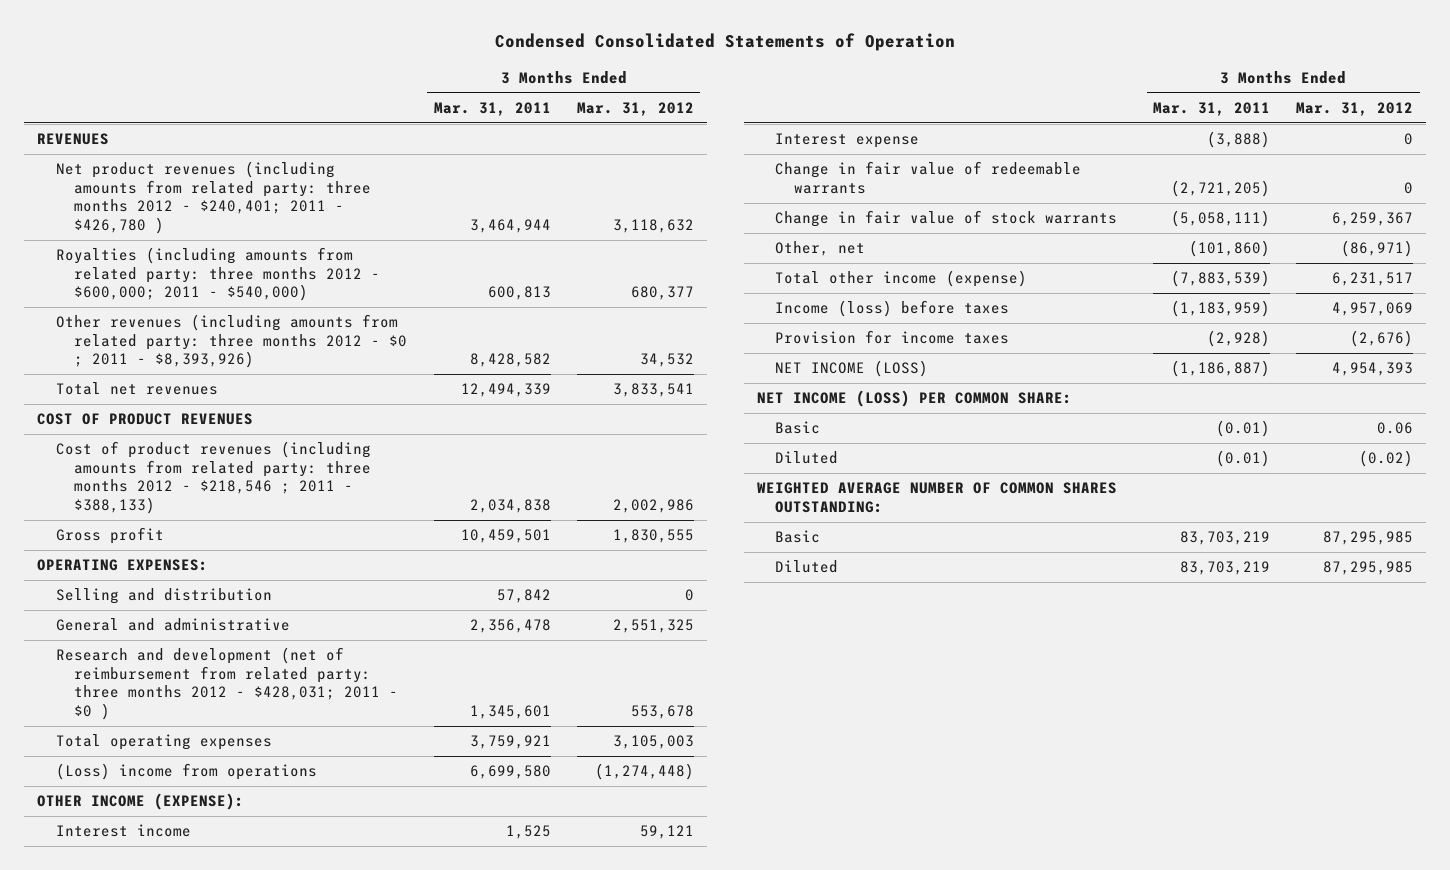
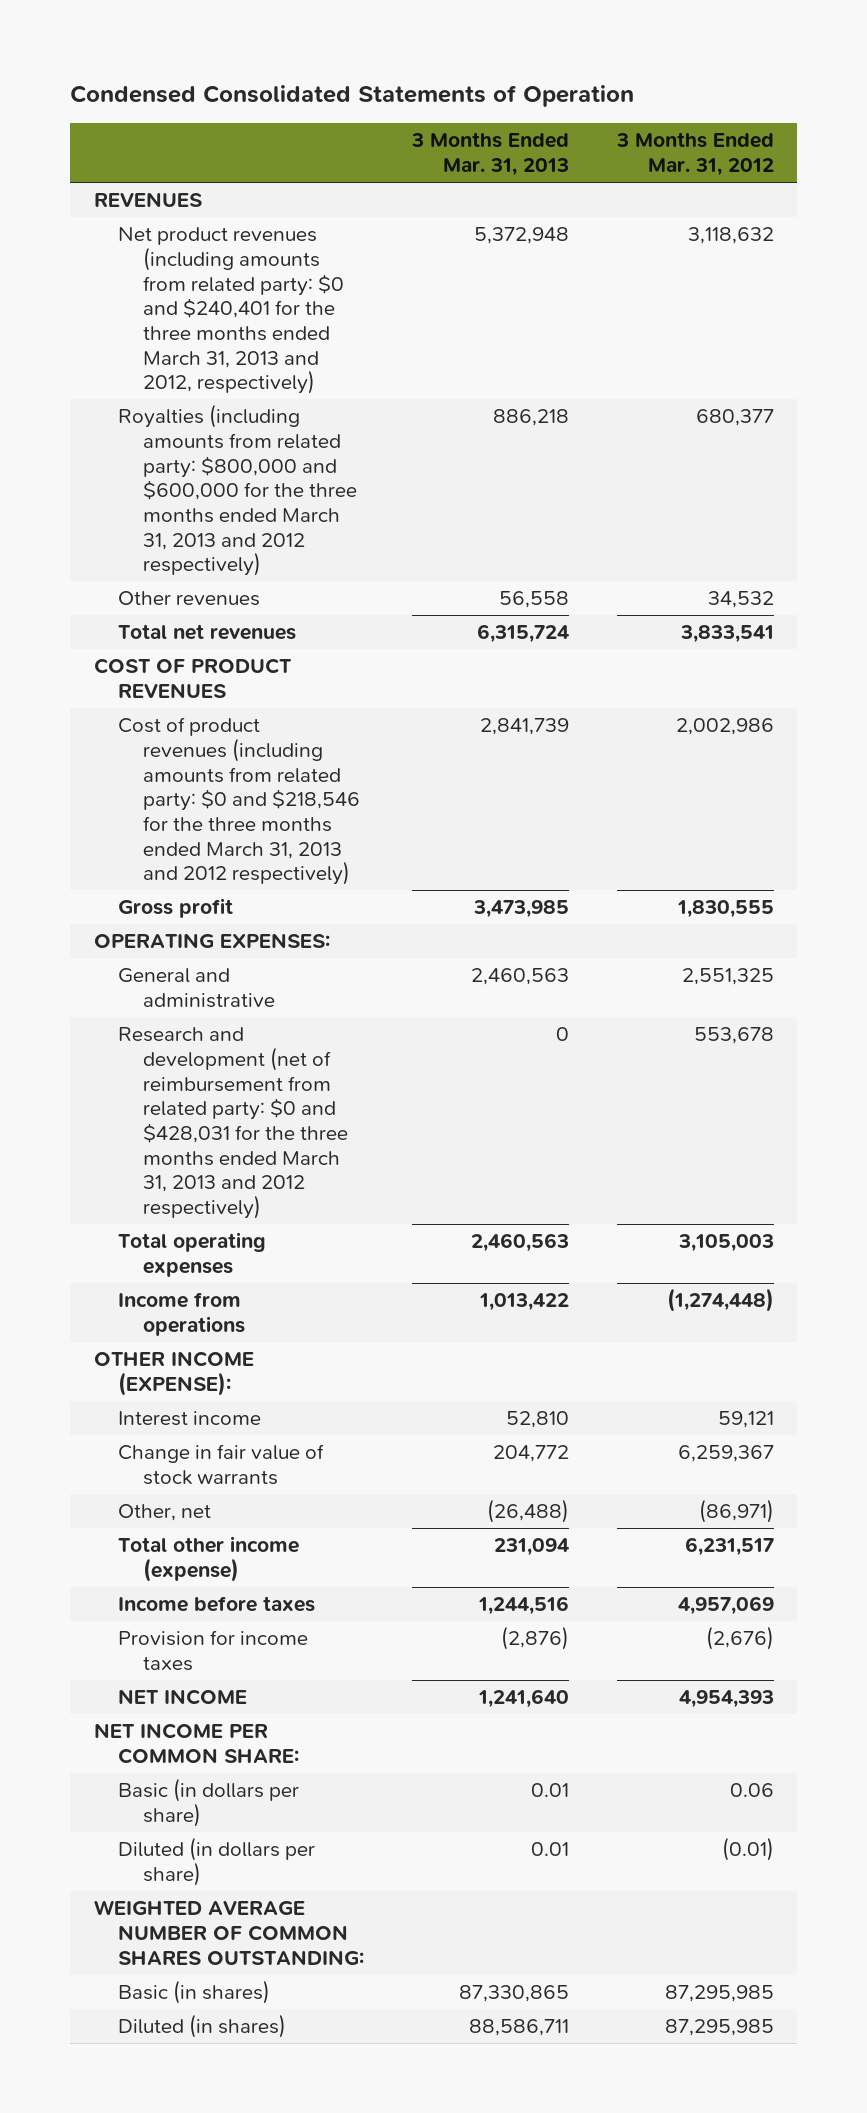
[433,101,551,116] Mar. 31, 2011 -> none
none -> [410,132,569,176] 3 Months Ended Mar. 31, 2013
[55,161,372,235] Net product revenues (including amounts from related party: three months 2012 - $240,401; 2011 - $426,780 ) -> [118,227,344,395] Net product revenues (including amounts from related party: $0 and $240,401 for the three months ended March 31, 2013 and 2012, respectively)
[55,247,381,302] Royalties (including amounts from related party: three months 2012 - $600,000; 2011 - $540,000) -> [118,404,357,577] Royalties (including amounts from related party: $800,000 and $600,000 for the three months ended March 31, 2013 and 2012 respectively)
[55,314,408,369] Other revenues (including amounts from related party: three months 2012 - $0 ; 2011 - $8,393,926) -> [118,591,261,607] Other revenues
[55,441,372,515] Cost of product revenues (including amounts from related party: three months 2012 - $218,546 ; 2011 - $388,133) -> [118,717,360,886] Cost of product revenues (including amounts from related party: $0 and $218,546 for the three months ended March 31, 2013 and 2012 respectively)
[55,588,272,605] Selling and distribution -> none
[55,647,399,721] Research and development (net of reimbursement from related party: three months 2012 - $428,031; 2011 - $0 ) -> [118,1027,348,1219] Research and development (net of reimbursement from related party: $0 and $428,031 for the three months ended March 31, 2013 and 2012 respectively)
[55,763,317,781] (Loss) income from operations -> [118,1292,245,1336] Income from operations
[775,133,920,149] Interest expense -> none
[775,161,1082,194] Change in fair value of redeemable warrants -> none
[775,300,1010,318] Income (loss) before taxes -> [118,1596,316,1613] Income before taxes
[775,360,929,378] NET INCOME (LOSS) -> [118,1689,248,1706] NET INCOME
[756,390,1072,408] NET INCOME (LOSS) PER COMMON SHARE: -> [93,1723,300,1764] NET INCOME PER COMMON SHARE:
[775,421,821,435] Basic -> [118,1778,300,1827] Basic (in dollars per share)
[775,451,839,465] Diluted -> [118,1837,316,1886] Diluted (in dollars per share)
[1359,450,1414,468] (0.02) -> [721,1837,774,1862] (0.01)
[775,530,821,544] Basic -> [118,1980,271,2005] Basic (in shares)
[775,560,839,574] Diluted -> [118,2014,287,2039] Diluted (in shares)

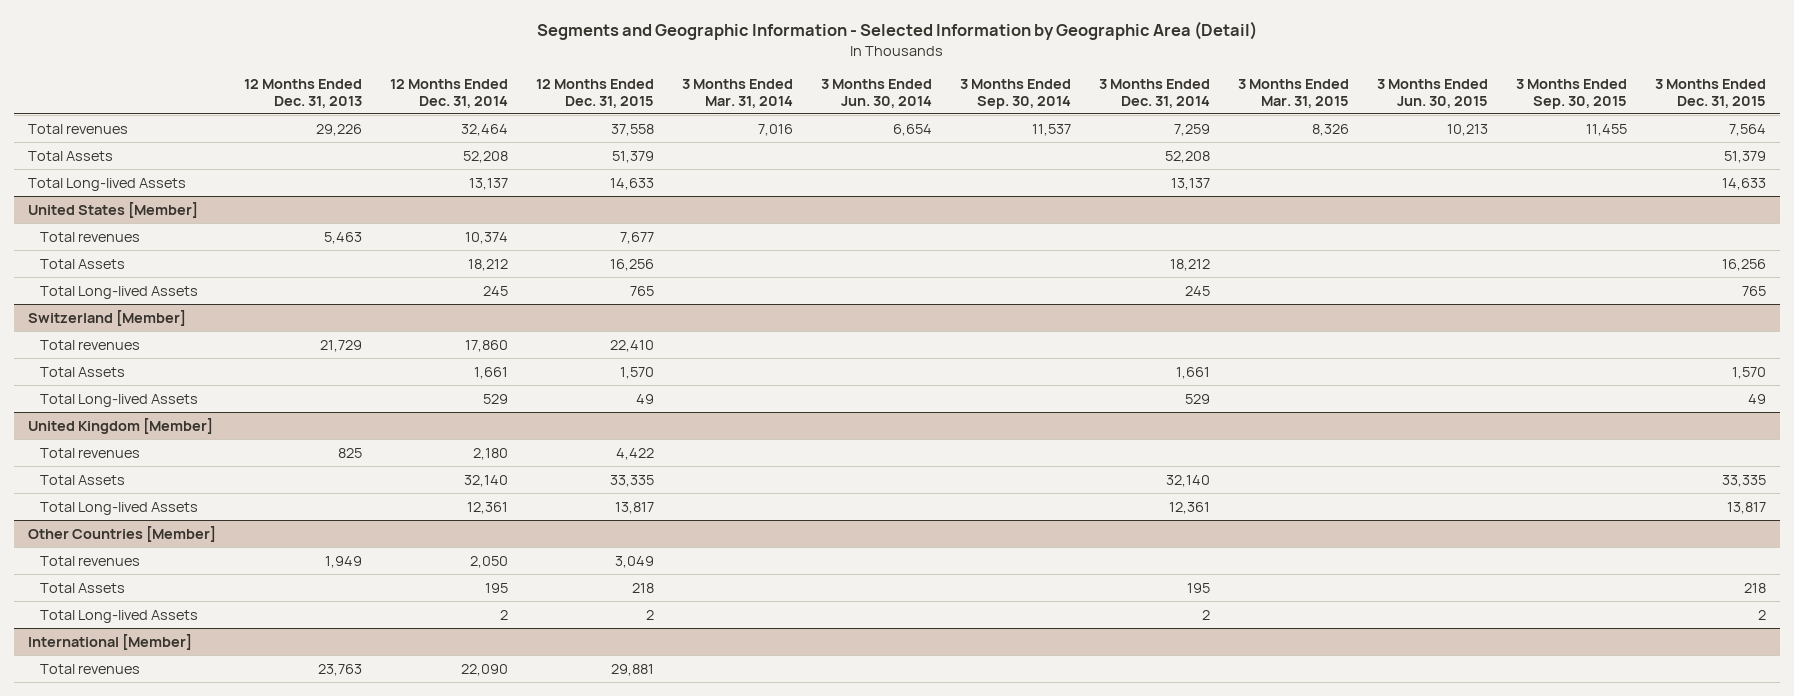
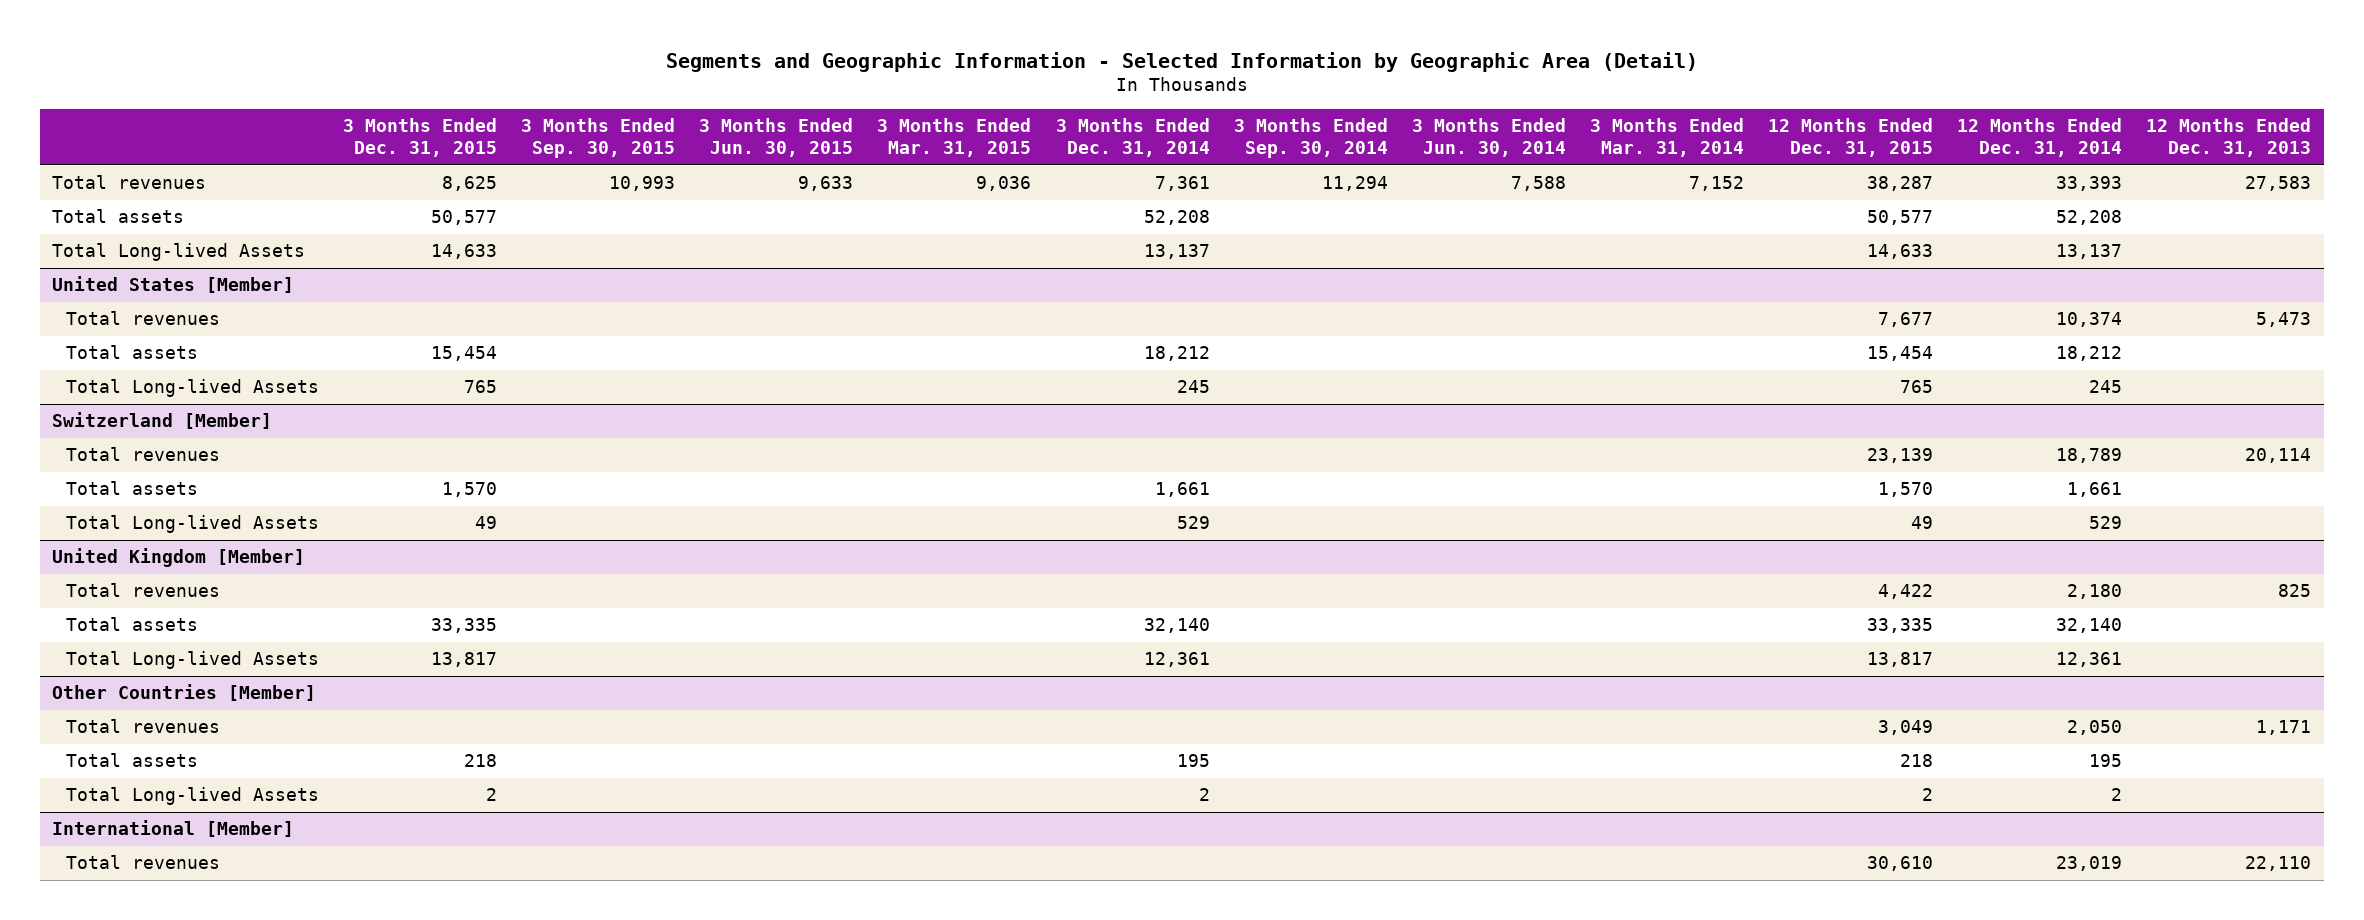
[316,123,363,136] 29,226 -> [2245,176,2312,192] 27,583
[461,123,509,136] 32,464 -> [2056,176,2123,192] 33,393
[611,123,655,136] 37,558 -> [1867,176,1934,192] 38,287
[758,123,794,136] 7,016 -> [1689,176,1745,192] 7,152
[893,123,933,136] 6,654 -> [1510,176,1566,192] 7,588
[1032,123,1072,136] 11,537 -> [1321,176,1388,192] 11,294
[1174,123,1211,136] 7,259 -> [1154,176,1210,192] 7,361
[1312,123,1350,136] 8,326 -> [976,176,1032,192] 9,036
[1447,123,1489,136] 10,213 -> [798,176,854,192] 9,633
[1585,123,1627,136] 11,455 -> [609,176,676,192] 10,993
[1728,123,1766,136] 7,564 -> [441,176,497,192] 8,625
[28,150,114,161] Total Assets -> [52,209,185,224] Total assets
[612,150,655,163] 51,379 -> [1867,210,1934,226] 50,577
[1723,150,1766,163] 51,379 -> [430,210,497,226] 50,577
[324,231,363,244] 5,463 -> [2256,312,2312,328] 5,473
[40,258,126,269] Total Assets -> [65,345,198,360] Total assets
[610,258,655,271] 16,256 -> [1867,346,1934,362] 15,454
[1721,258,1766,271] 16,256 -> [430,346,497,362] 15,454
[320,339,363,352] 21,729 -> [2245,448,2312,464] 20,114
[465,339,509,352] 17,860 -> [2056,448,2123,464] 18,789
[610,339,655,352] 22,410 -> [1867,448,1934,464] 23,139
[40,366,126,377] Total Assets -> [65,481,198,496] Total assets
[40,474,126,485] Total Assets -> [65,617,198,632] Total assets
[325,555,363,568] 1,949 -> [2256,720,2312,736] 1,171
[40,582,126,593] Total Assets -> [65,753,198,768] Total assets
[318,663,363,676] 23,763 -> [2245,856,2312,872] 22,110
[461,663,509,676] 22,090 -> [2056,856,2123,872] 23,019
[611,663,655,676] 29,881 -> [1867,856,1934,872] 30,610

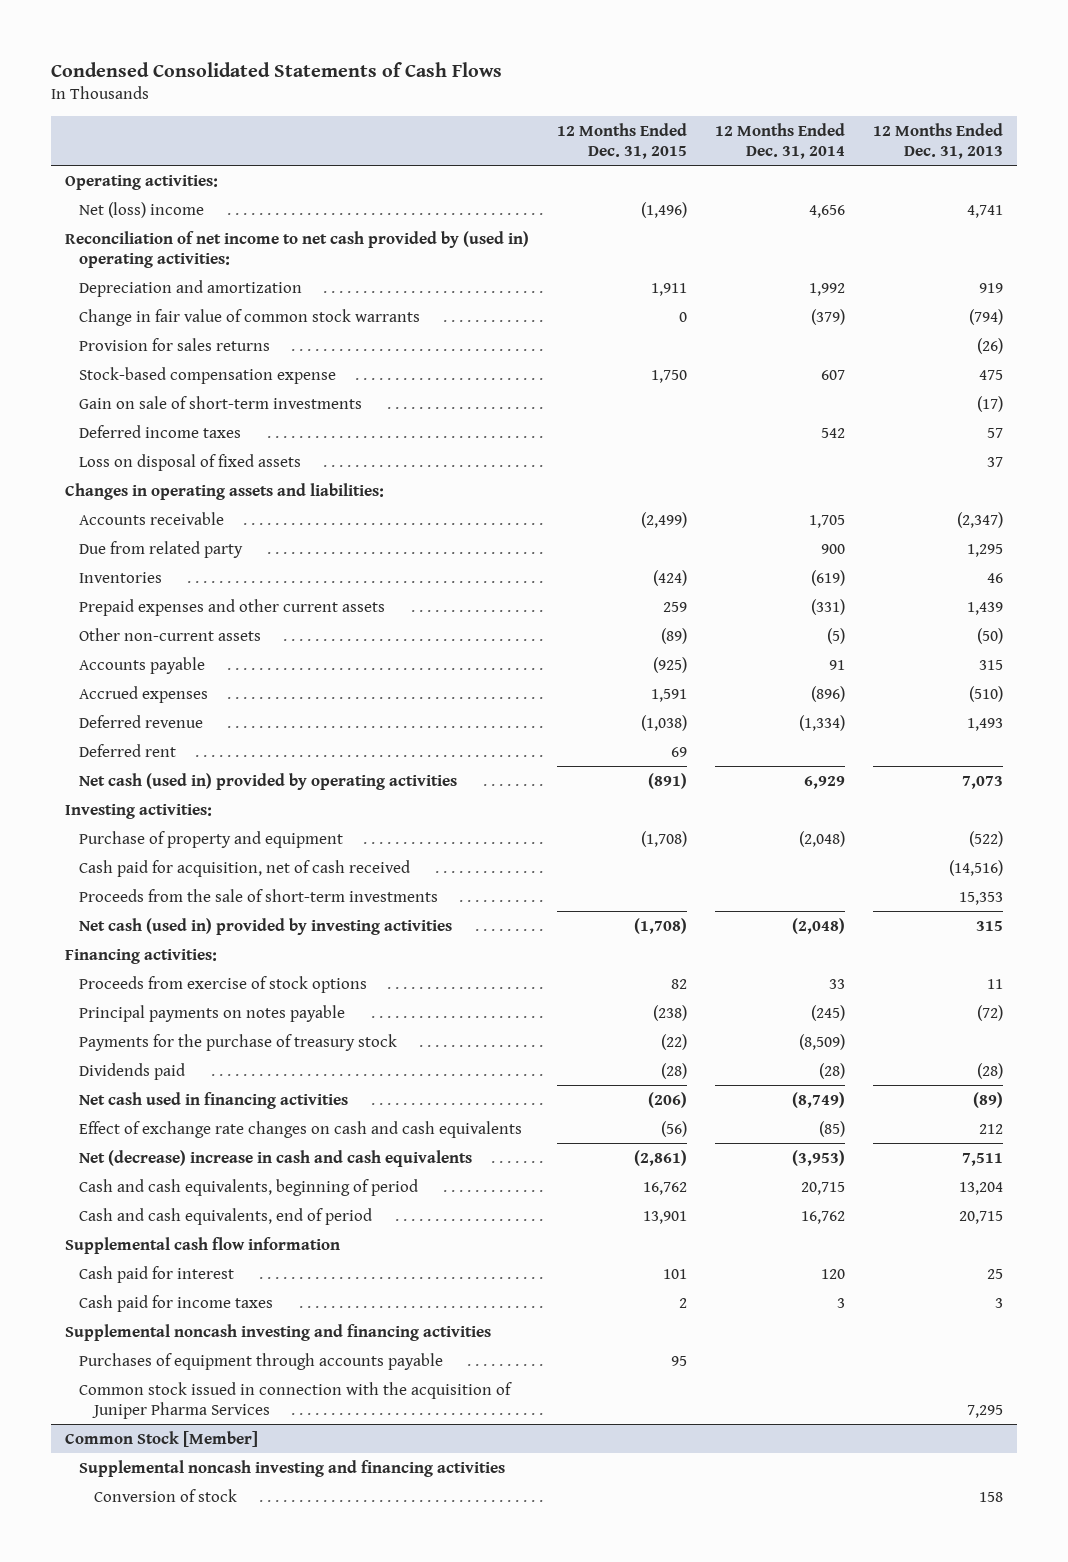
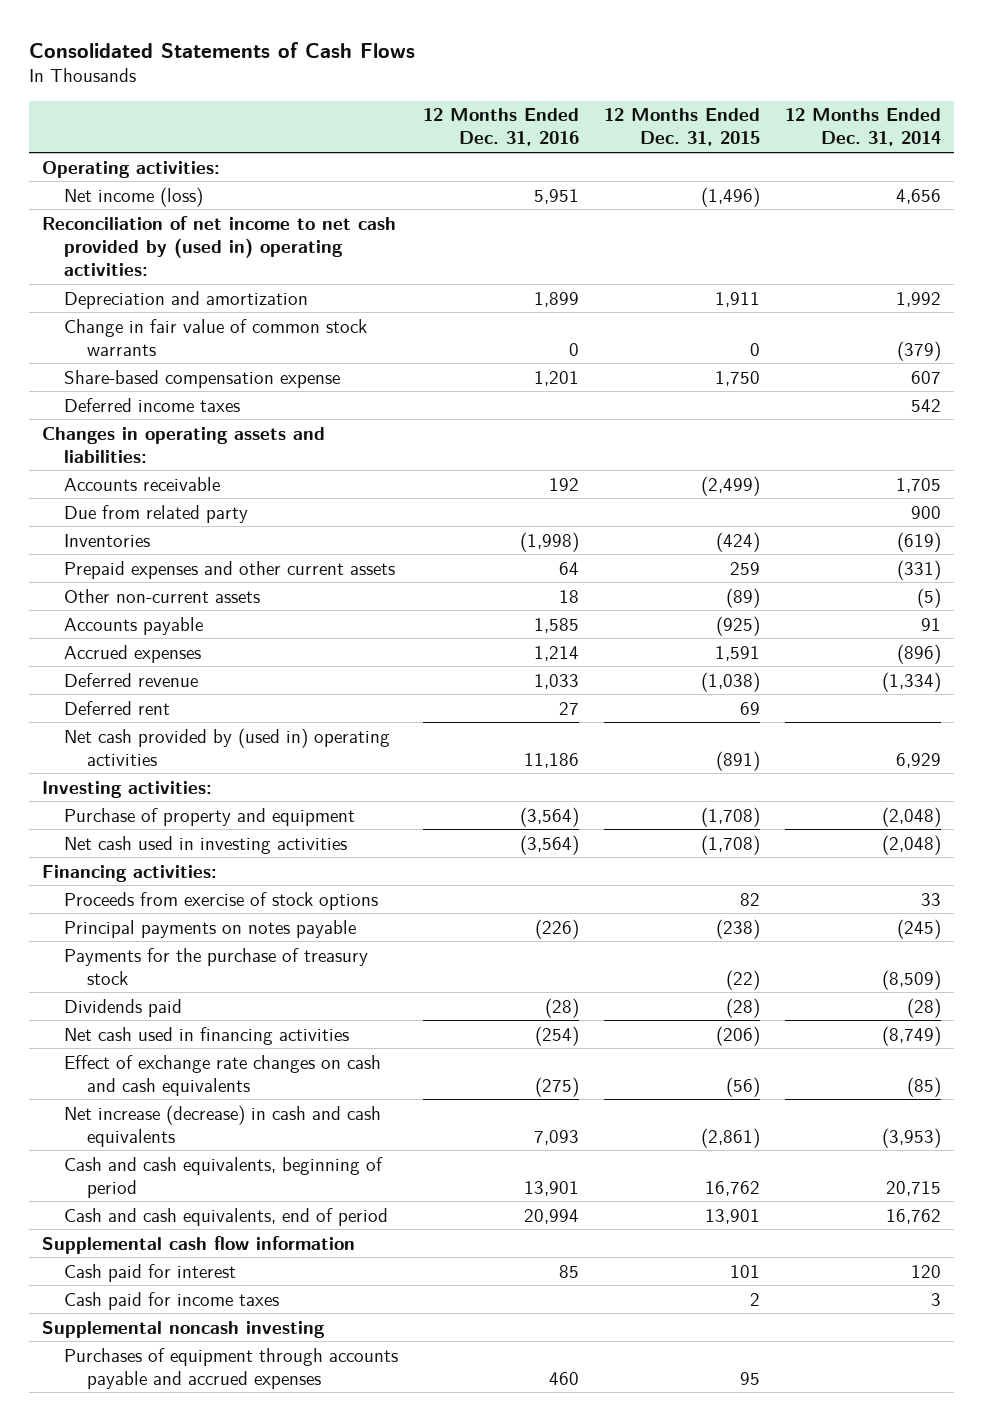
[50,61,502,77] Condensed Consolidated Statements of Cash Flows -> [29,41,416,58] Consolidated Statements of Cash Flows
[872,122,1003,159] 12 Months Ended Dec. 31, 2013 -> none
none -> [423,108,580,147] 12 Months Ended Dec. 31, 2016
[79,201,205,218] Net (loss) income -> [64,186,204,207] Net income (loss)
[79,337,271,351] Provision for sales returns -> none
[79,395,363,409] Gain on sale of short-term investments -> none
[79,366,337,384] Stock-based compensation expense -> [64,369,341,388] Share-based compensation expense
[79,453,302,471] Loss on disposal of fixed assets -> none
[79,772,458,790] Net cash (used in) provided by operating activities -> [64,727,391,766] Net cash provided by (used in) operating activities
[79,859,411,877] Cash paid for acquisition, net of cash received -> none
[79,888,439,902] Proceeds from the sale of short-term investments -> none
[79,917,453,935] Net cash (used in) provided by investing activities -> [64,835,348,854] Net cash used in investing activities
[79,1149,473,1167] Net (decrease) increase in cash and cash equivalents -> [64,1104,382,1147] Net increase (decrease) in cash and cash equivalents
[79,1381,513,1419] Common stock issued in connection with the acquisition of Juniper Pharma Services -> none
[64,1430,258,1447] Common Stock [Member] -> none
[79,1459,506,1477] Supplemental noncash investing and financing activities -> none
[94,1488,238,1502] Conversion of stock -> none
[64,1323,491,1341] Supplemental noncash investing and financing activities -> [41,1320,325,1338] Supplemental noncash investing
[79,1352,444,1370] Purchases of equipment through accounts payable -> [64,1347,399,1389] Purchases of equipment through accounts payable and accrued expenses

